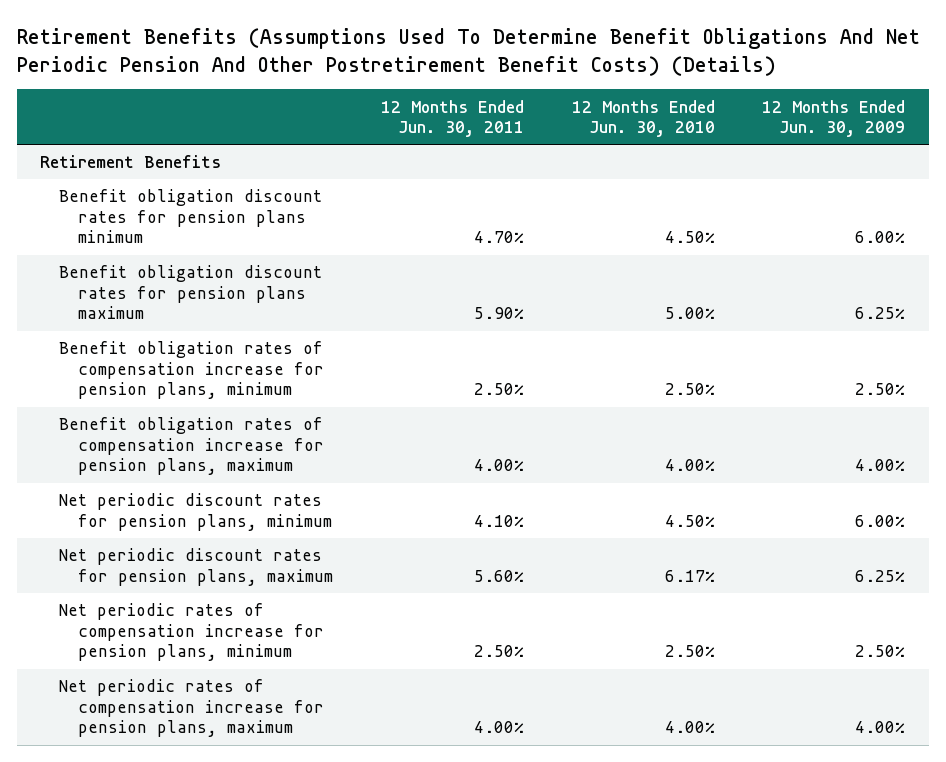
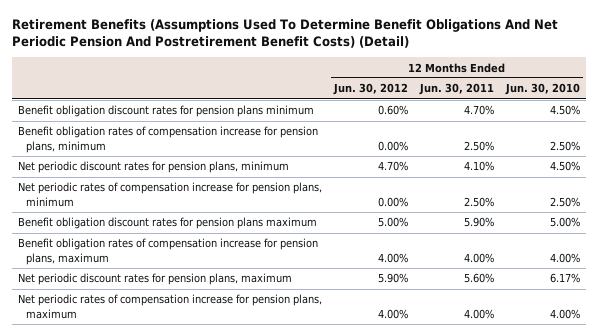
[16,28,920,76] Retirement Benefits (Assumptions Used To Determine Benefit Obligations And Net Periodic Pension And Other Postretirement Benefit Costs) (Details) -> [11,19,558,49] Retirement Benefits (Assumptions Used To Determine Benefit Obligations And Net Periodic Pension And Postretirement Benefit Costs) (Detail)
[762,99,906,138] 12 Months Ended Jun. 30, 2009 -> none
none -> [332,83,408,96] Jun. 30, 2012
[40,155,222,169] Retirement Benefits -> none
[59,265,323,320] Benefit obligation discount rates for pension plans maximum -> [17,217,317,230] Benefit obligation discount rates for pension plans maximum
[59,417,324,476] Benefit obligation rates of compensation increase for pension plans, maximum -> [17,238,318,265] Benefit obligation rates of compensation increase for pension plans, maximum
[59,548,333,586] Net periodic discount rates for pension plans, maximum -> [17,273,292,286] Net periodic discount rates for pension plans, maximum

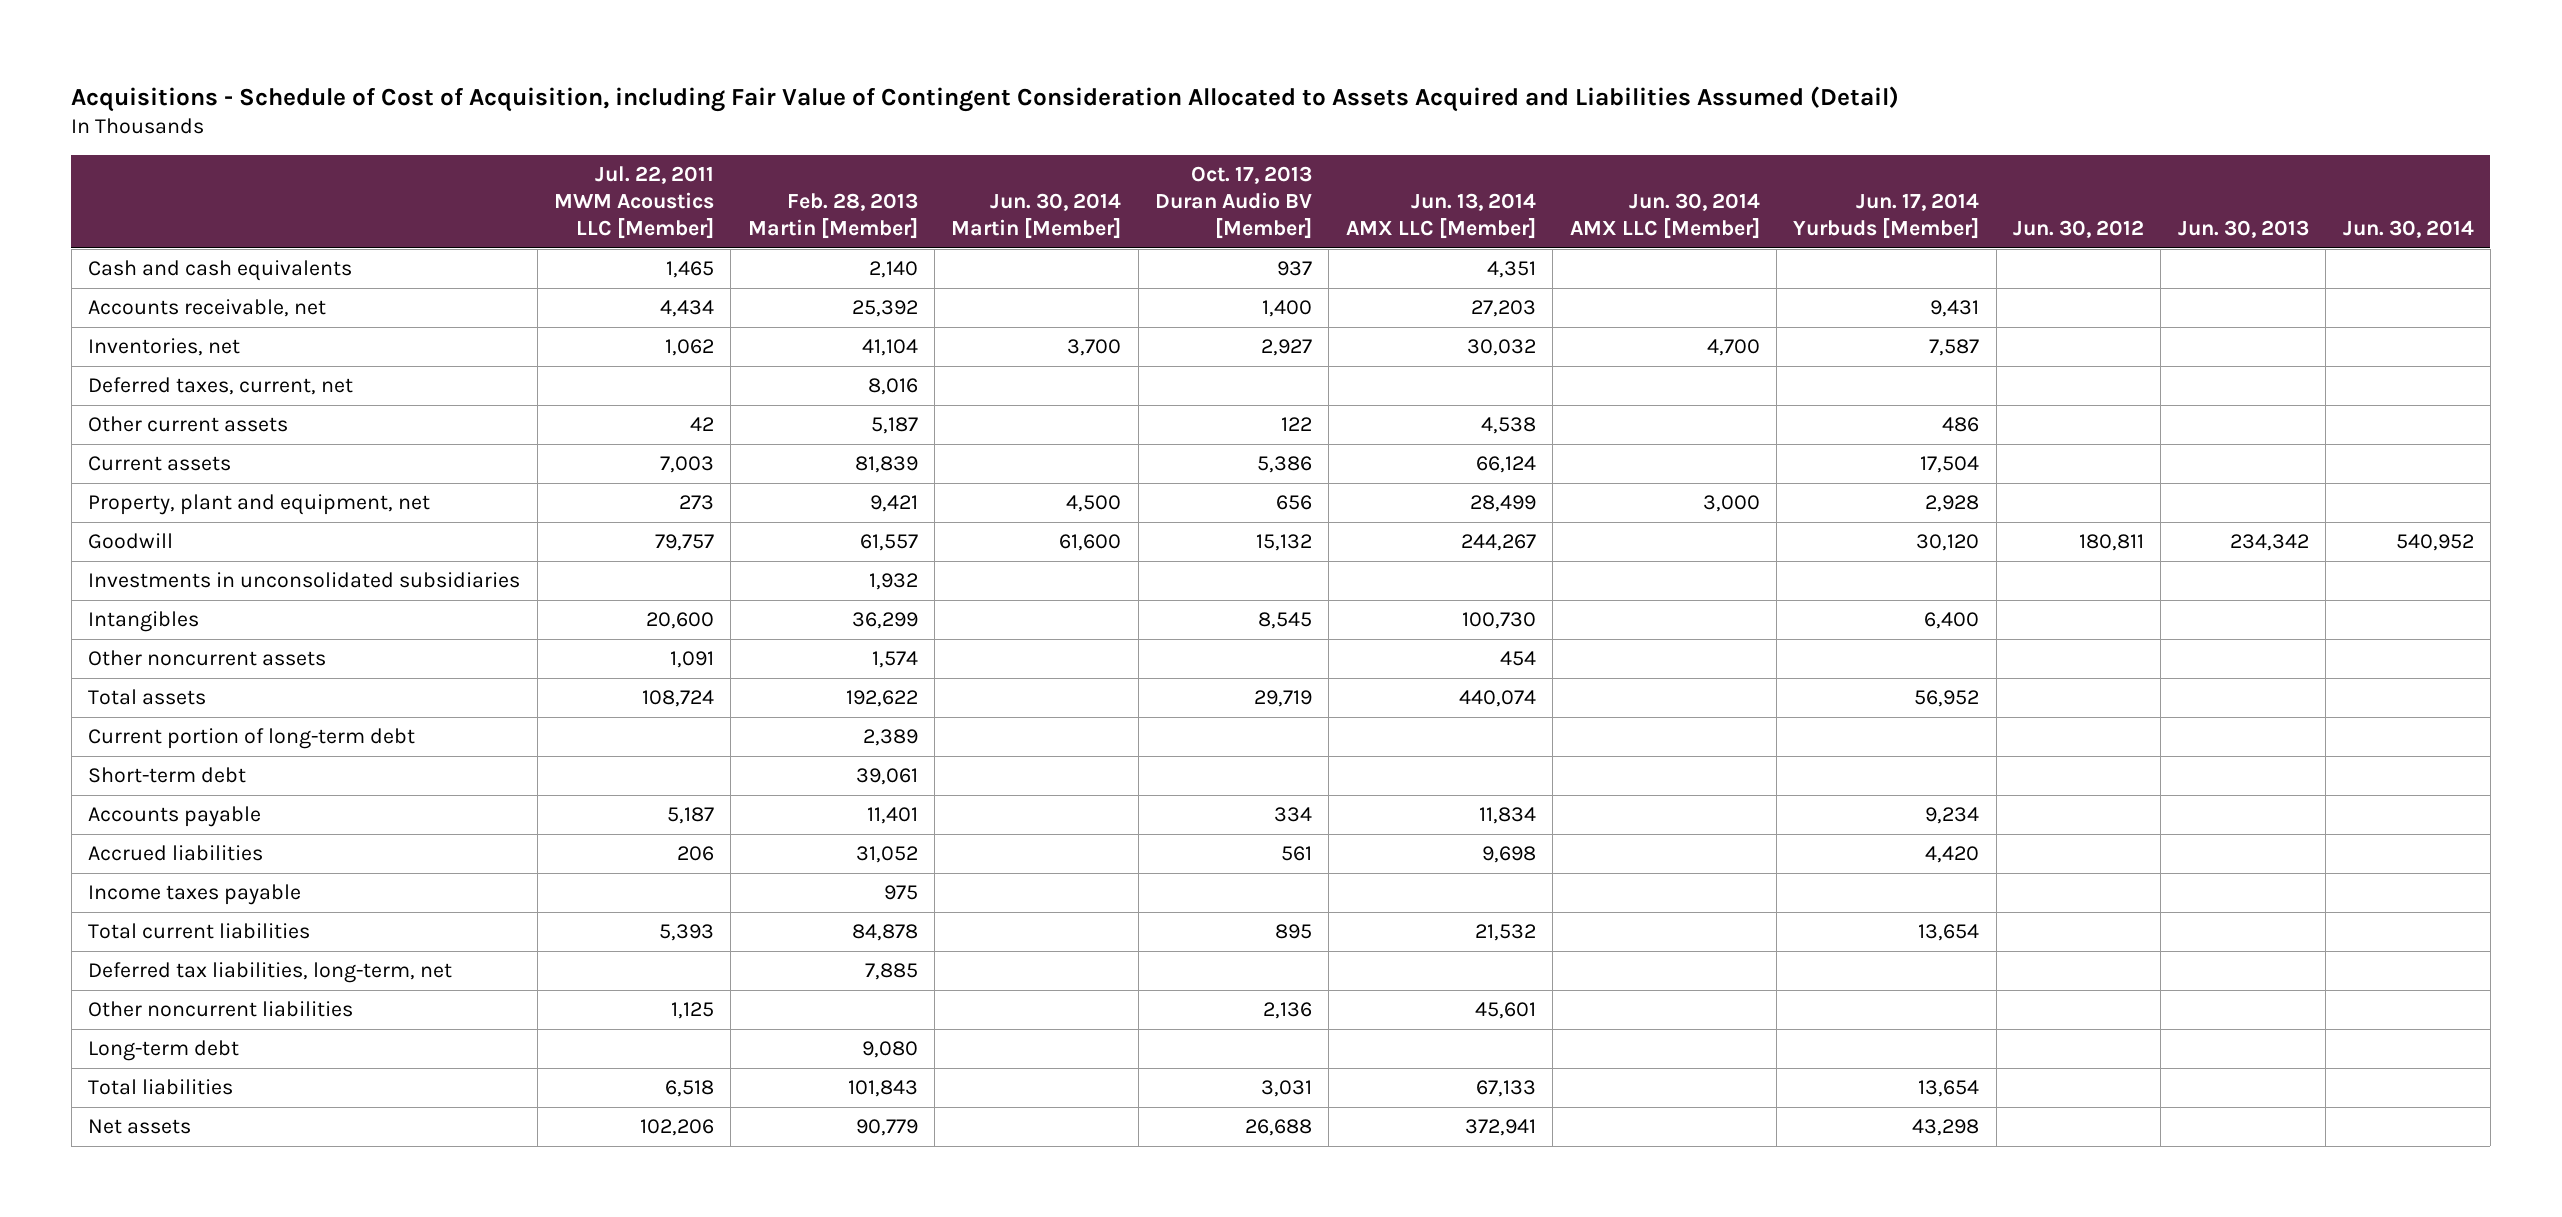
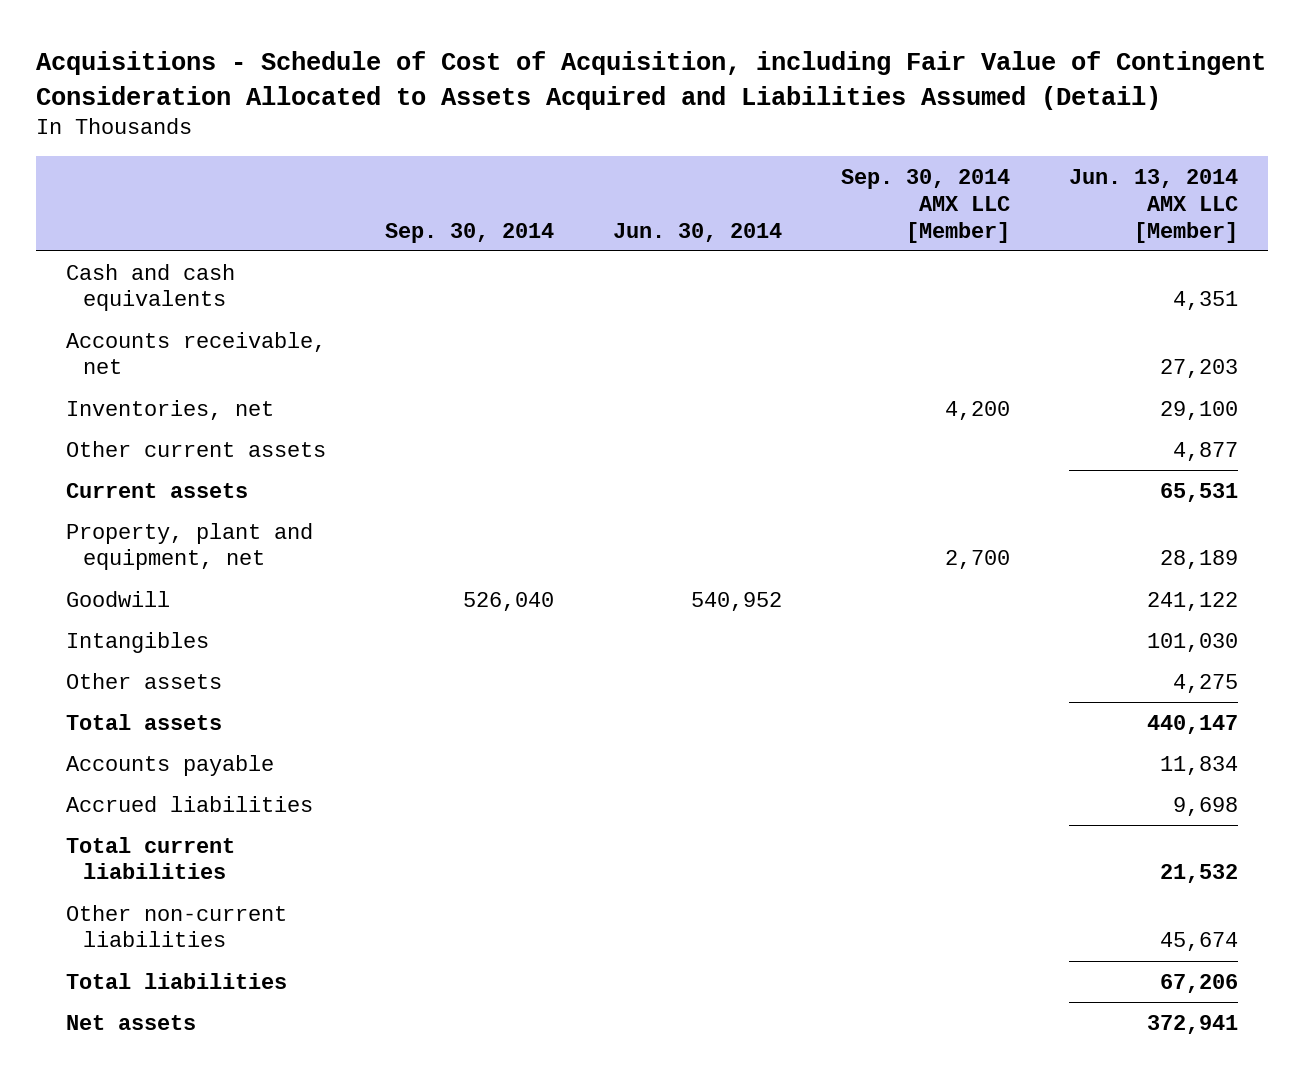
[553,166,714,239] Jul. 22, 2011 MWM Acoustics LLC [Member] -> none
[747,193,918,239] Feb. 28, 2013 Martin [Member] -> none
[951,193,1122,239] Jun. 30, 2014 Martin [Member] -> none
[1155,166,1313,239] Oct. 17, 2013 Duran Audio BV [Member] -> none
[1569,193,1760,239] Jun. 30, 2014 AMX LLC [Member] -> none
[1793,193,1980,239] Jun. 17, 2014 Yurbuds [Member] -> none
[2013,219,2145,238] Jun. 30, 2012 -> none
[2177,219,2309,238] Jun. 30, 2013 -> none
none -> [384,222,554,243] Sep. 30, 2014
none -> [841,169,1011,243] Sep. 30, 2014 AMX LLC [Member]
[88,377,354,396] Deferred taxes, current, net -> none
[88,572,521,589] Investments in unconsolidated subsidiaries -> none
[88,728,416,750] Current portion of long-term debt -> none
[88,767,247,784] Short-term debt -> none
[1466,339,1536,357] 30,032 -> [1160,400,1239,420] 29,100
[1480,417,1536,435] 4,538 -> [1173,441,1239,461] 4,877
[1475,456,1536,474] 66,124 -> [1160,482,1239,502] 65,531
[1469,495,1536,513] 28,499 -> [1160,550,1239,570] 28,189
[1460,534,1536,552] 244,267 -> [1147,591,1239,611] 241,122
[1461,612,1536,630] 100,730 -> [1147,632,1239,652] 101,030
[88,650,327,667] Other noncurrent assets -> [65,672,222,689] Other assets
[1499,651,1536,667] 454 -> [1173,673,1239,693] 4,275
[1458,690,1536,708] 440,074 -> [1147,714,1239,734] 440,147
[88,884,302,906] Income taxes payable -> none
[88,962,453,984] Deferred tax liabilities, long-term, net -> none
[88,1040,240,1062] Long-term debt -> none
[88,1001,354,1018] Other noncurrent liabilities -> [65,904,287,948] Other non-current liabilities
[1474,1002,1536,1020] 45,601 -> [1160,932,1239,952] 45,674
[1475,1080,1536,1098] 67,133 -> [1160,973,1239,993] 67,206

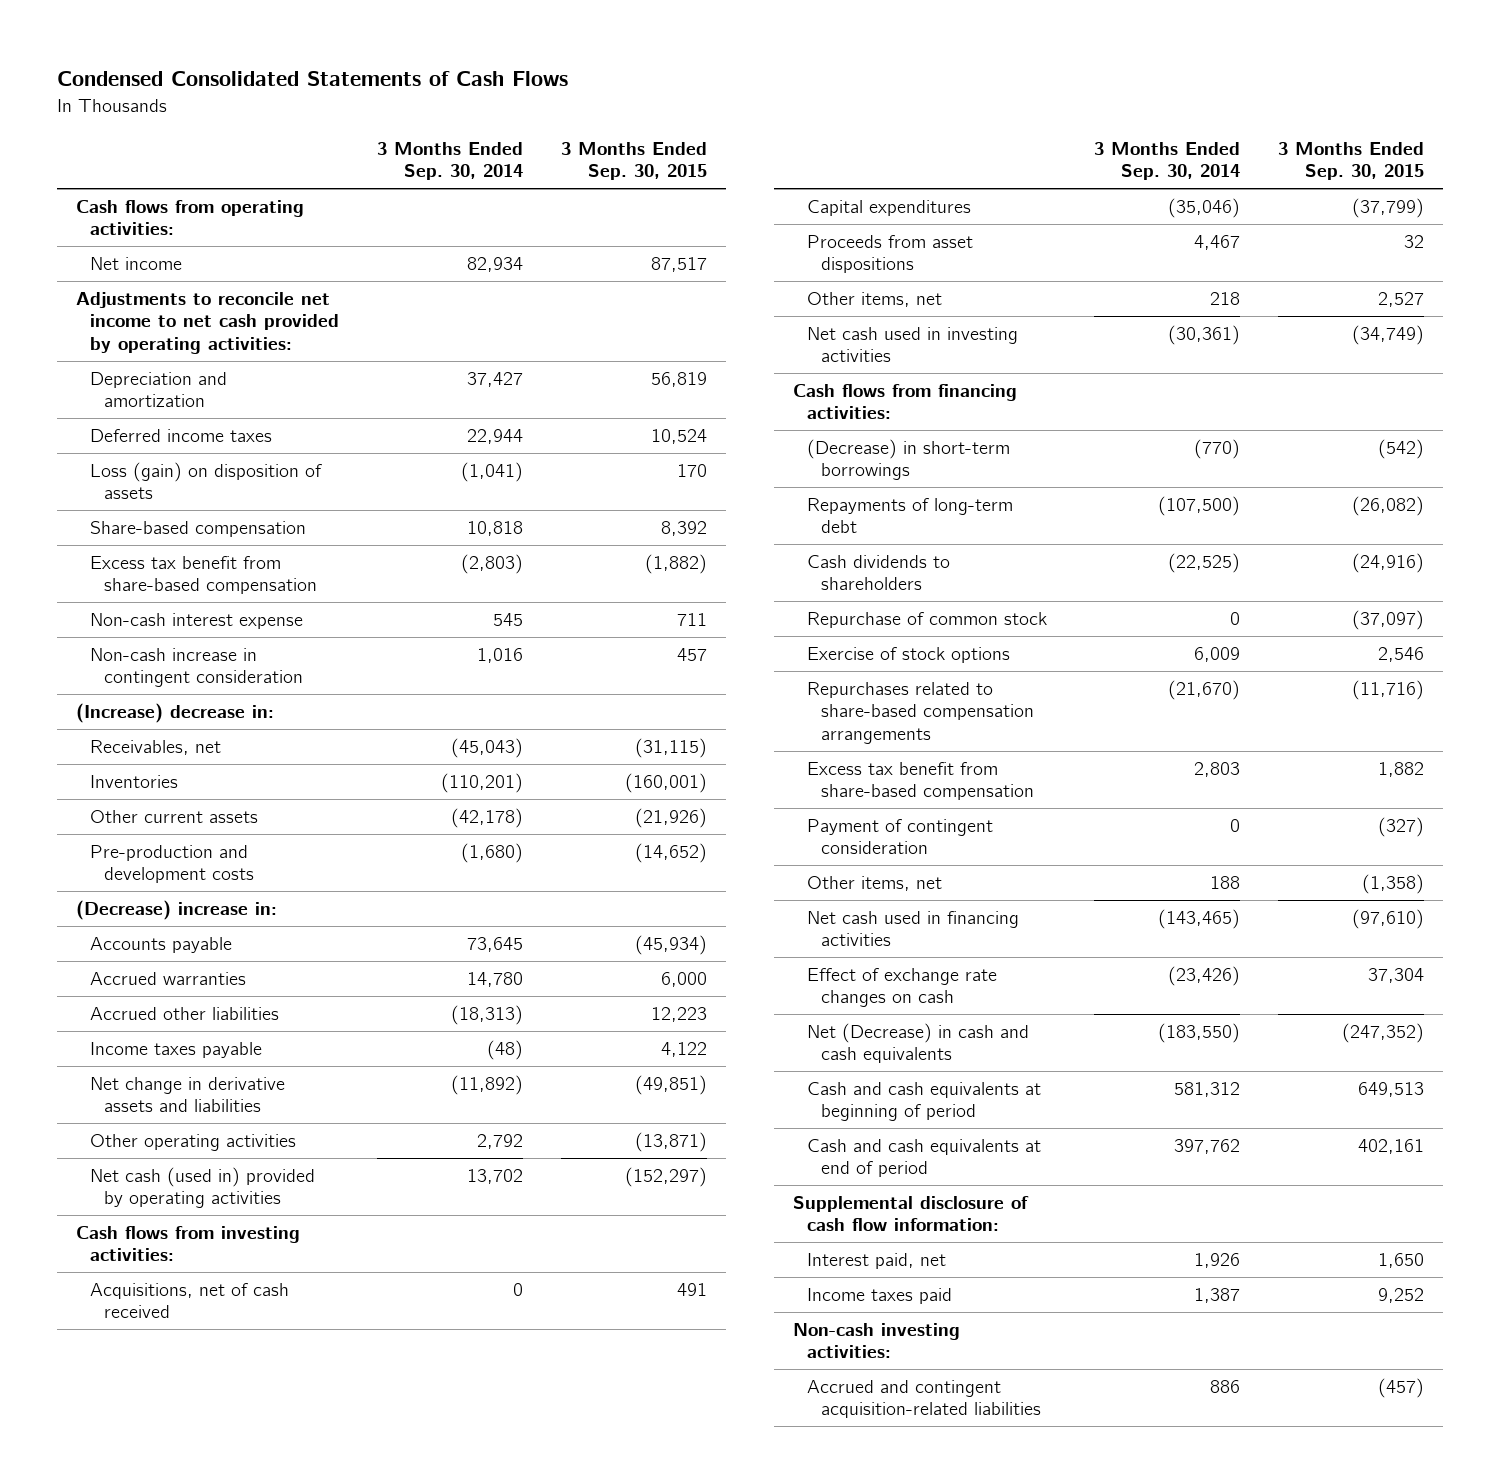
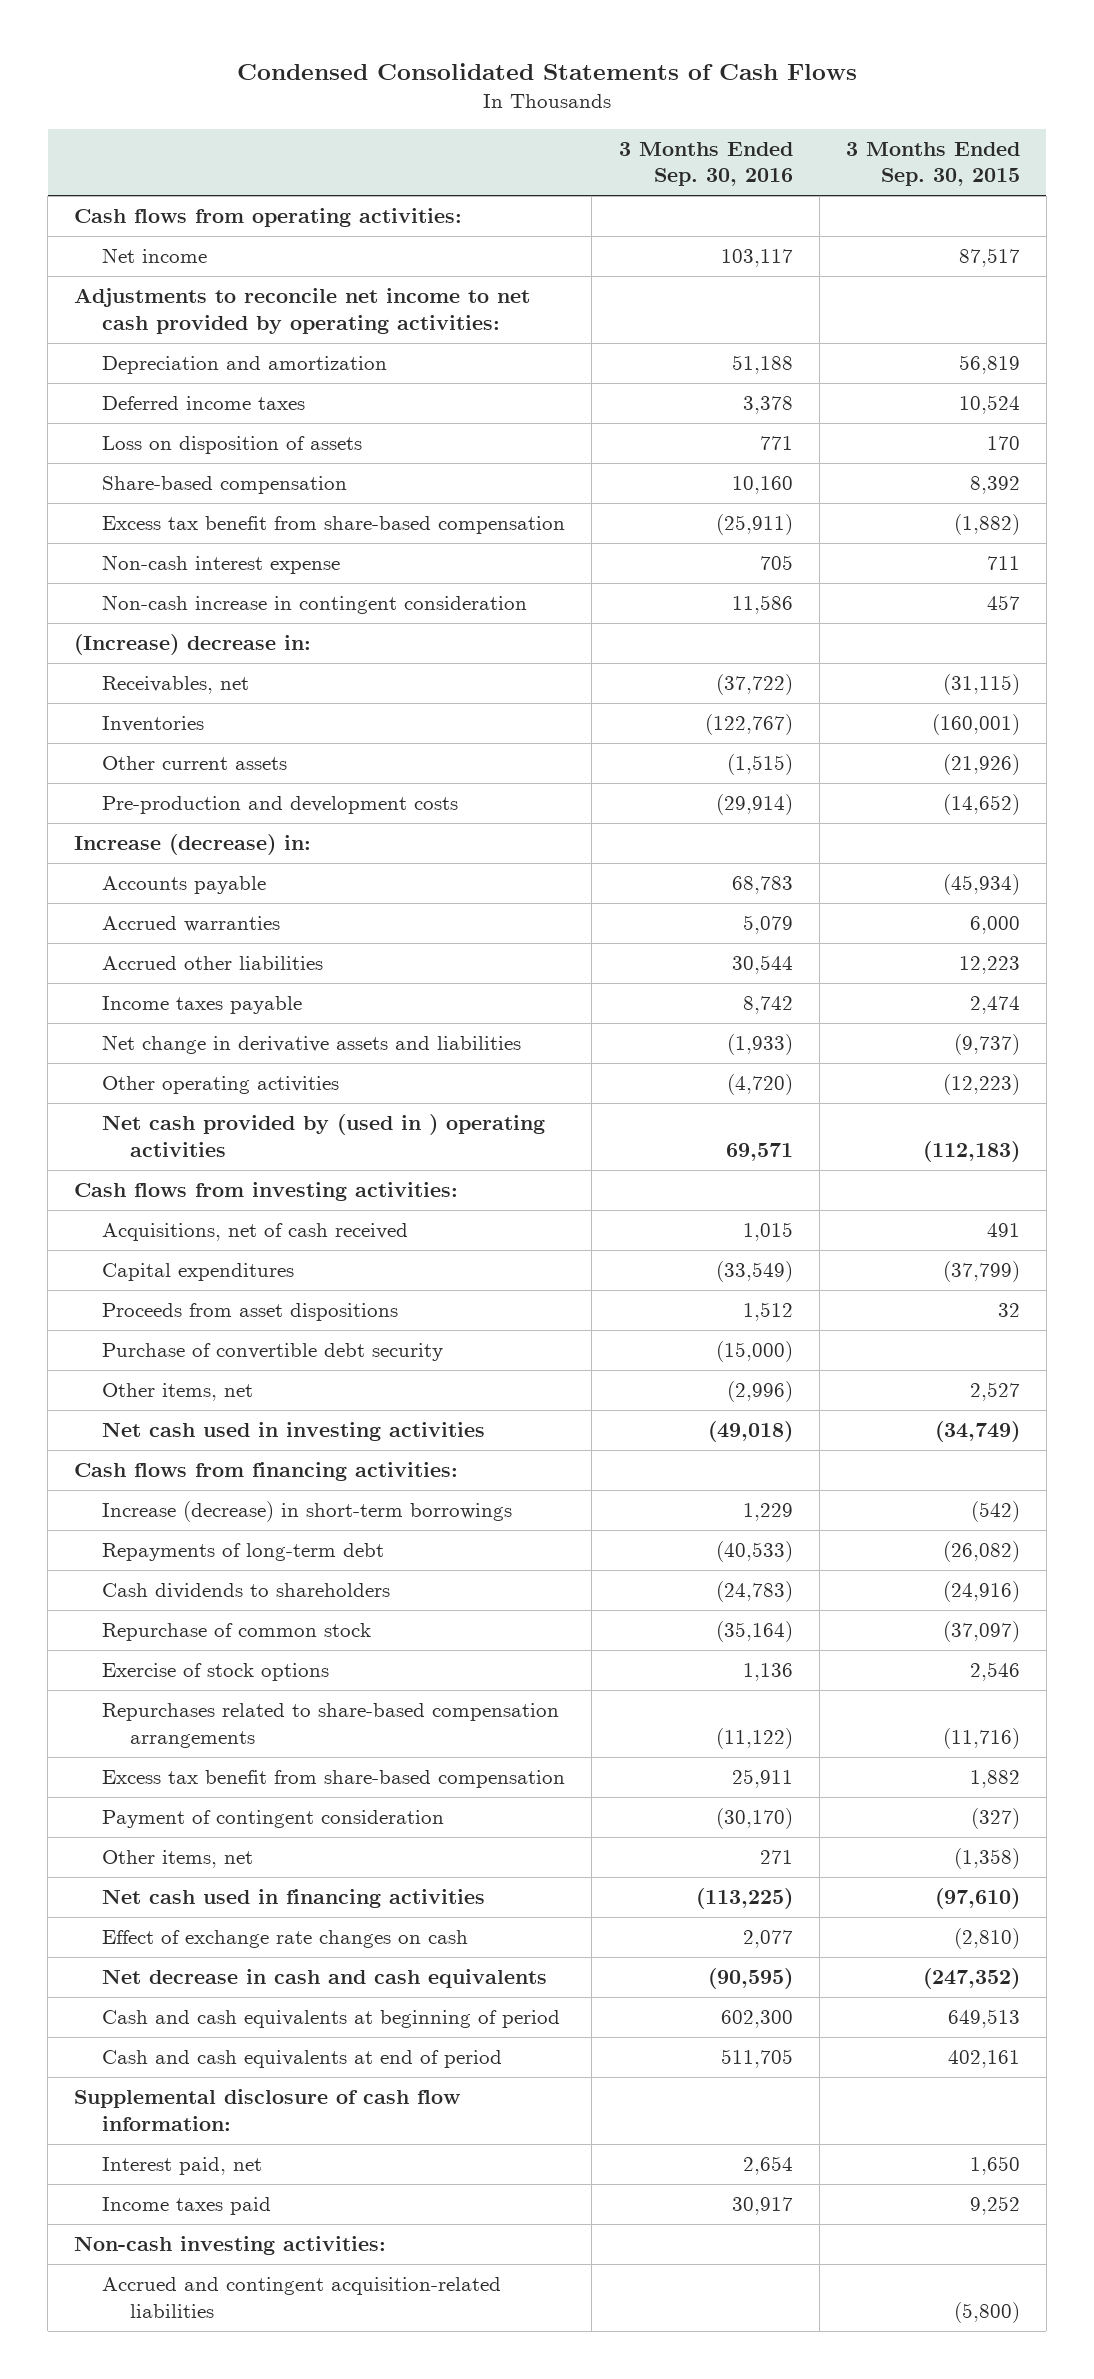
[376,142,523,181] 3 Months Ended Sep. 30, 2014 -> none
none -> [618,141,793,187] 3 Months Ended Sep. 30, 2016
[89,461,322,500] Loss (gain) on disposition of assets -> [102,436,363,455] Loss on disposition of assets
[75,899,277,920] (Decrease) increase in: -> [74,834,312,856] Increase (decrease) in:
[661,1041,708,1057] 4,122 -> [969,996,1020,1015] 2,474
[635,1074,708,1095] (49,851) -> [953,1034,1020,1056] (9,737)
[635,1131,708,1152] (13,871) -> [942,1074,1020,1096] (12,223)
[89,1166,315,1209] Net cash (used in) provided by operating activities -> [102,1114,546,1157] Net cash provided by (used in ) operating activities
[625,1166,708,1187] (152,297) -> [922,1140,1020,1162] (112,183)
none -> [102,1343,444,1362] Purchase of convertible debt security
[806,438,1010,481] (Decrease) in short-term borrowings -> [102,1501,513,1523] Increase (decrease) in short-term borrowings
[1368,967,1425,983] 37,304 -> [953,1928,1020,1950] (2,810)
[806,1022,1029,1064] Net (Decrease) in cash and cash equivalents -> [102,1969,548,1989] Net decrease in cash and cash equivalents
[1378,1377,1425,1398] (457) -> [953,2301,1020,2323] (5,800)

